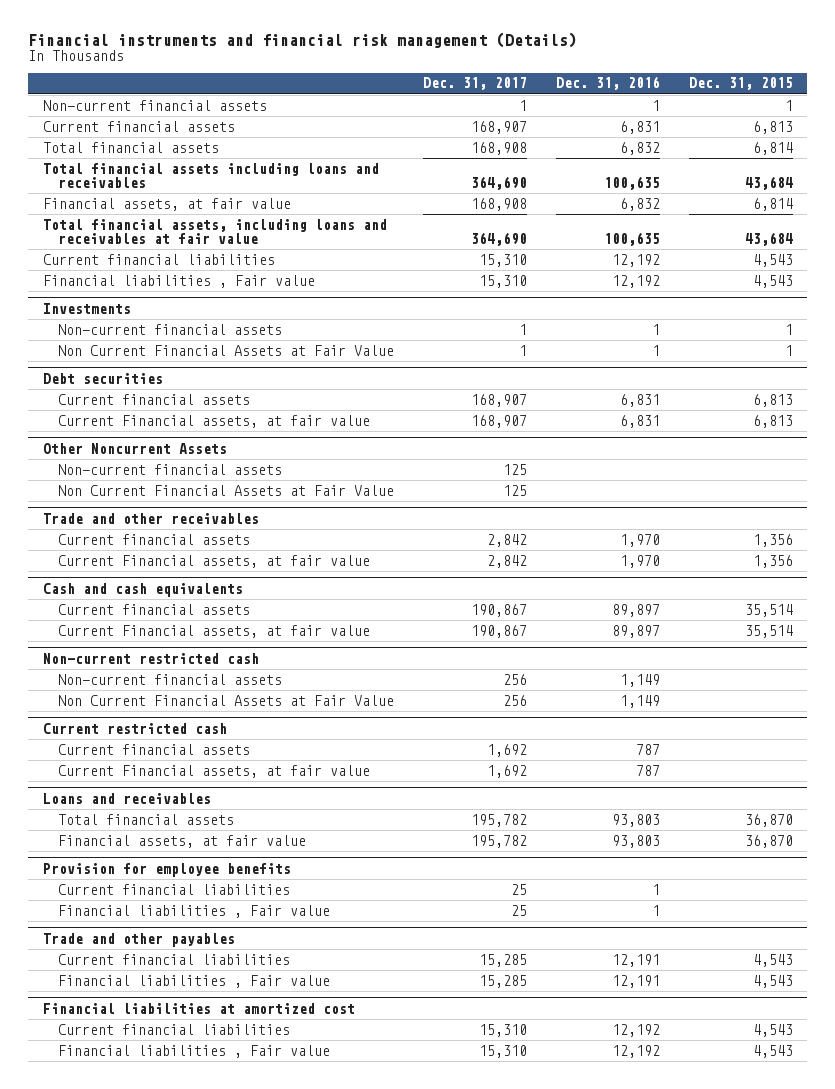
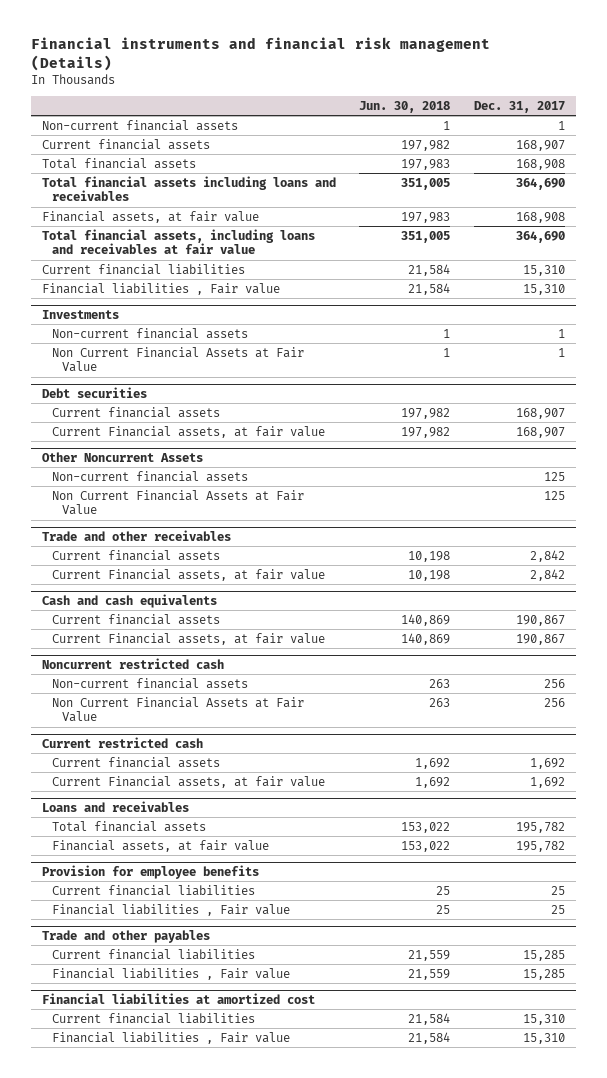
[555,76,660,91] Dec. 31, 2016 -> none
[688,77,793,91] Dec. 31, 2015 -> none
none -> [359,100,451,113] Jun. 30, 2018
[42,652,259,664] Non-current restricted cash -> [42,658,225,670] Noncurrent restricted cash

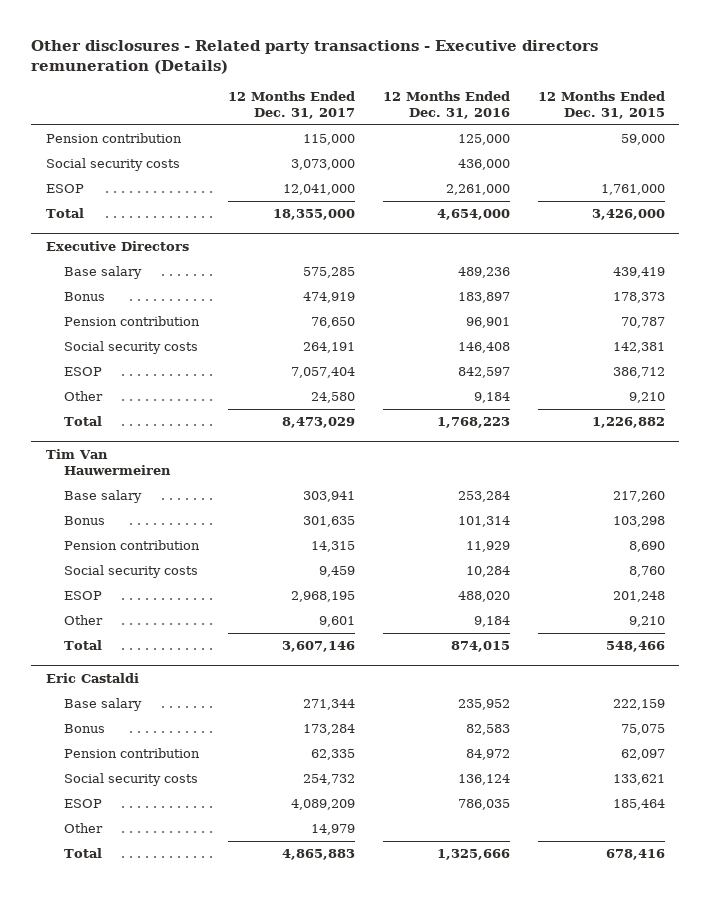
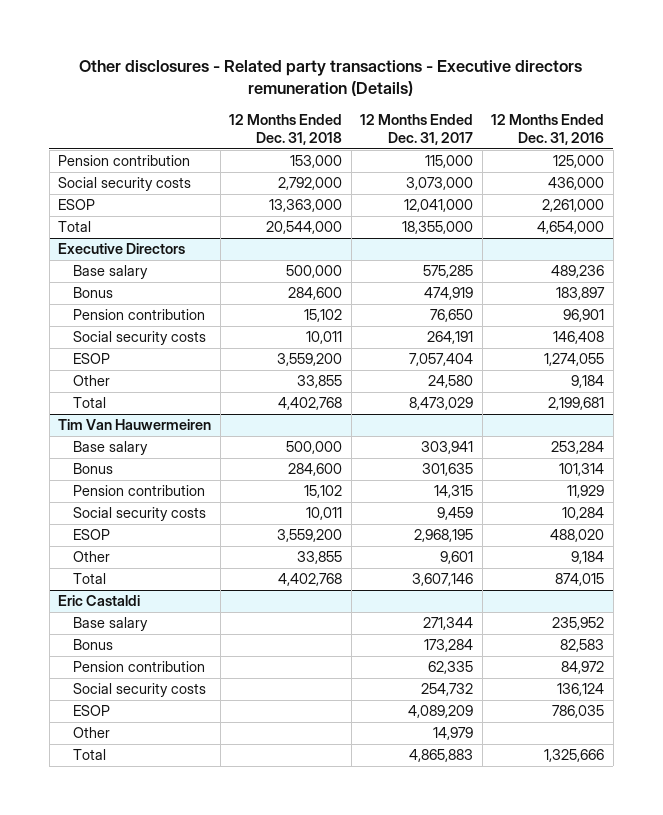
[538,91,666,119] 12 Months Ended Dec. 31, 2015 -> none
none -> [229,113,343,145] 12 Months Ended Dec. 31, 2018
[457,367,510,379] 842,597 -> [544,353,605,367] 1,274,055
[436,417,510,429] 1,768,223 -> [548,397,605,411] 2,199,681

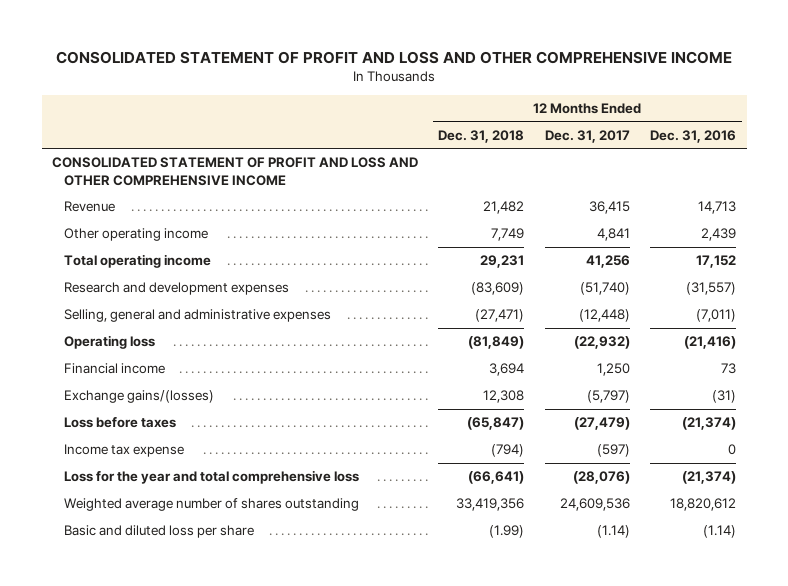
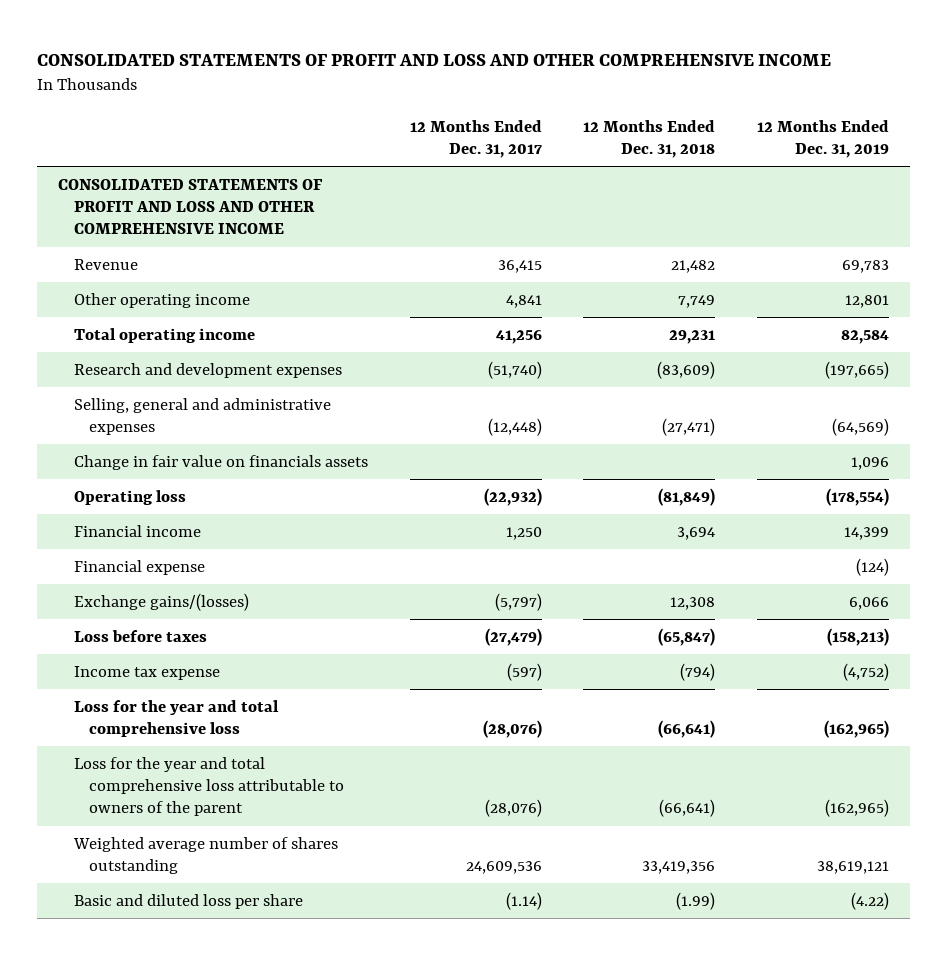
[56,50,733,64] CONSOLIDATED STATEMENT OF PROFIT AND LOSS AND OTHER COMPREHENSIVE INCOME -> [37,53,832,66] CONSOLIDATED STATEMENTS OF PROFIT AND LOSS AND OTHER COMPREHENSIVE INCOME
[650,129,737,143] Dec. 31, 2016 -> none
none -> [757,119,890,158] 12 Months Ended Dec. 31, 2019
[51,157,418,186] CONSOLIDATED STATEMENT OF PROFIT AND LOSS AND OTHER COMPREHENSIVE INCOME -> [58,178,324,235] CONSOLIDATED STATEMENTS OF PROFIT AND LOSS AND OTHER COMPREHENSIVE INCOME
none -> [73,454,368,470] Change in fair value on financials assets
none -> [73,559,205,575] Financial expense
none -> [73,756,345,817] Loss for the year and total comprehensive loss attributable to owners of the parent

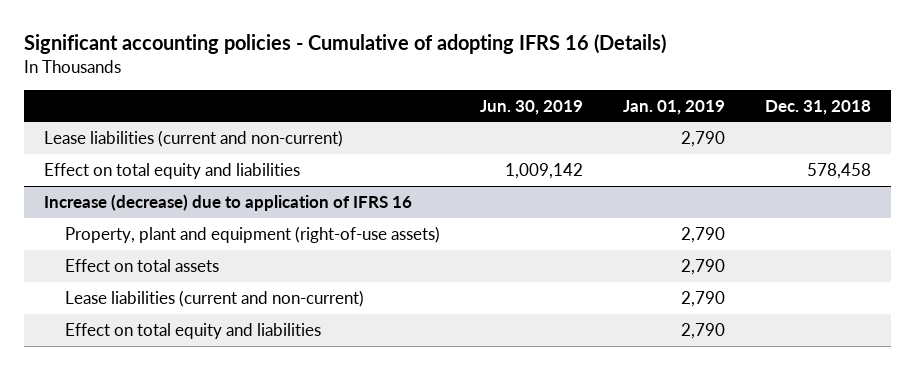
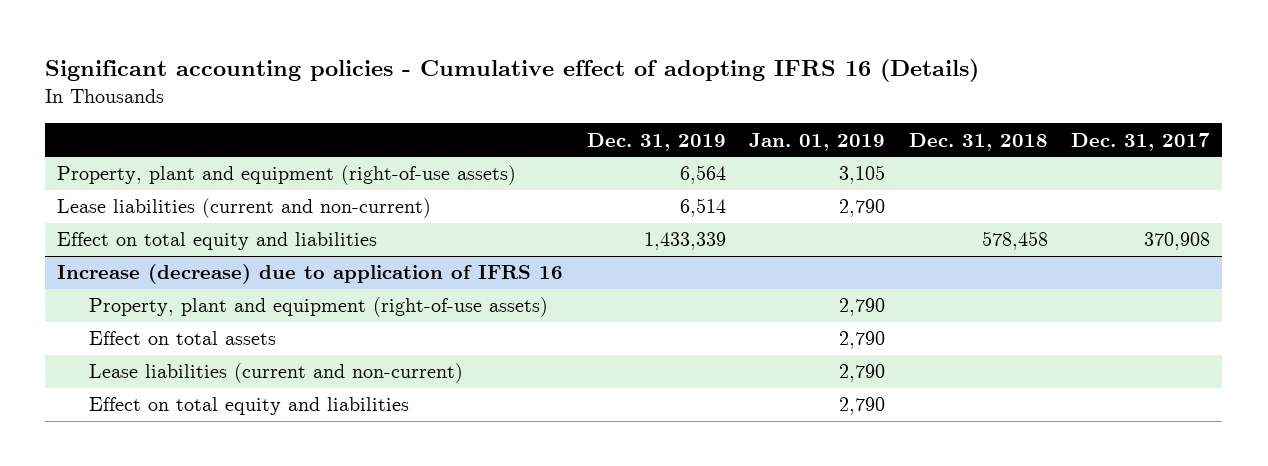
[23,33,666,54] Significant accounting policies - Cumulative of adopting IFRS 16 (Details) -> [45,59,980,83] Significant accounting policies - Cumulative effect of adopting IFRS 16 (Details)
[479,99,583,115] Jun. 30, 2019 -> none
none -> [586,132,726,151] Dec. 31, 2019
none -> [1071,132,1211,151] Dec. 31, 2017
none -> [57,165,517,186] Property, plant and equipment (right-of-use assets)

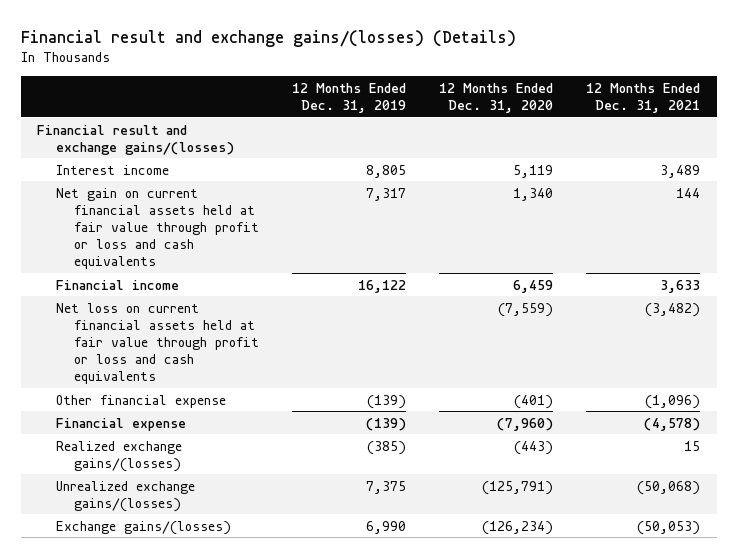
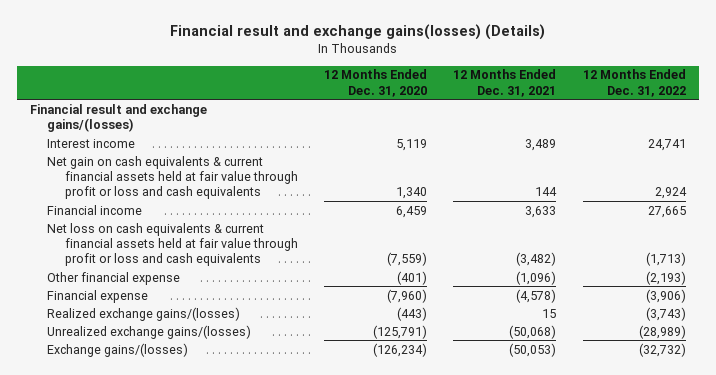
[20,29,516,47] Financial result and exchange gains/(losses) (Details) -> [169,24,545,41] Financial result and exchange gains(losses) (Details)
[291,82,406,113] 12 Months Ended Dec. 31, 2019 -> none
none -> [582,69,686,97] 12 Months Ended Dec. 31, 2022
[55,187,259,269] Net gain on current financial assets held at fair value through profit or loss and cash equivalents -> [47,155,298,199] Net gain on cash equivalents & current financial assets held at fair value through profit or loss and cash equivalents
[55,302,259,384] Net loss on current financial assets held at fair value through profit or loss and cash equivalents -> [47,222,298,266] Net loss on cash equivalents & current financial assets held at fair value through profit or loss and cash equivalents

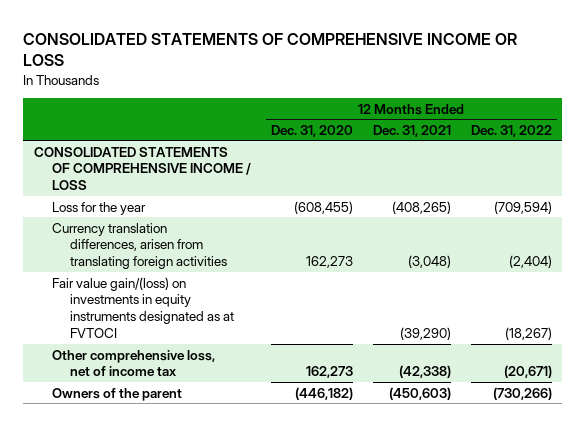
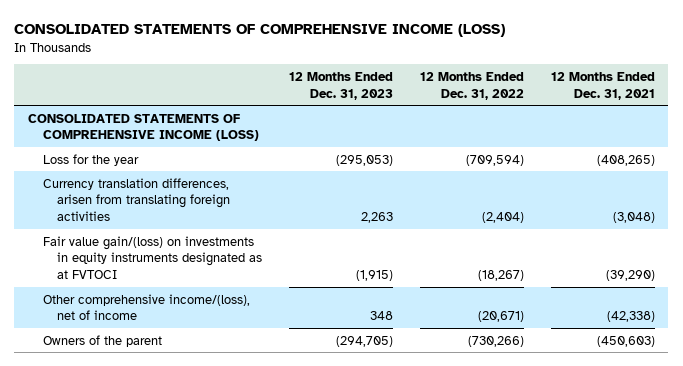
[23,32,518,67] CONSOLIDATED STATEMENTS OF COMPREHENSIVE INCOME OR LOSS -> [14,24,506,38] CONSOLIDATED STATEMENTS OF COMPREHENSIVE INCOME (LOSS)
[270,124,353,137] Dec. 31, 2020 -> none
none -> [289,72,394,100] 12 Months Ended Dec. 31, 2023
[33,146,251,191] CONSOLIDATED STATEMENTS OF COMPREHENSIVE INCOME / LOSS -> [27,113,259,142] CONSOLIDATED STATEMENTS OF COMPREHENSIVE INCOME (LOSS)
[51,349,215,377] Other comprehensive loss, net of income tax -> [42,293,250,321] Other comprehensive income/(loss), net of income

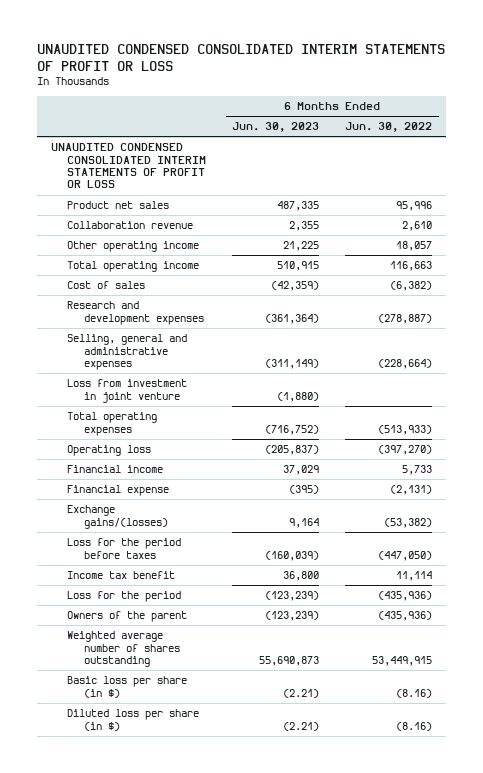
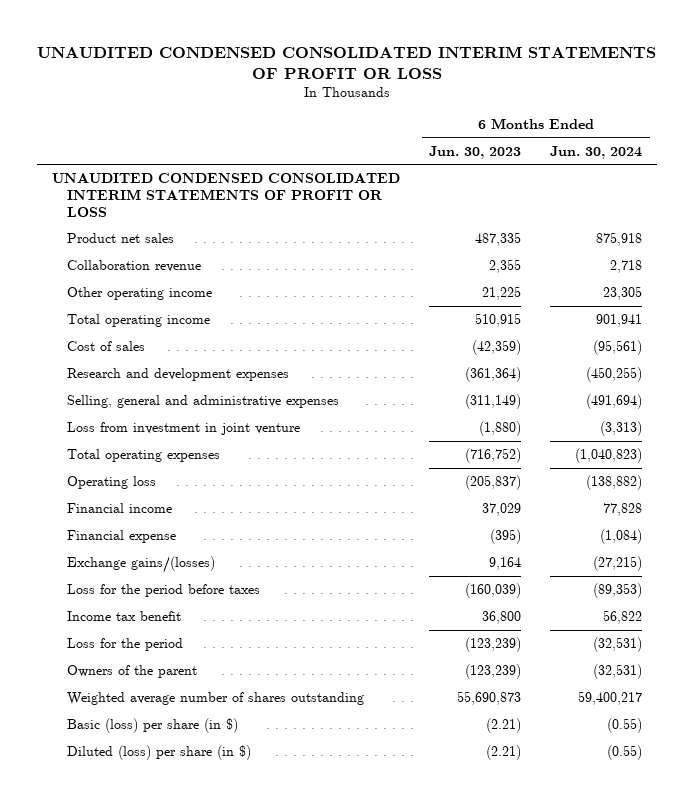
[345,122,433,133] Jun. 30, 2022 -> none
none -> [550,145,643,159] Jun. 30, 2024
[67,676,188,698] Basic loss per share (in $) -> [67,718,239,734] Basic (loss) per share (in $)
[67,709,200,731] Diluted loss per share (in $) -> [67,745,252,761] Diluted (loss) per share (in $)

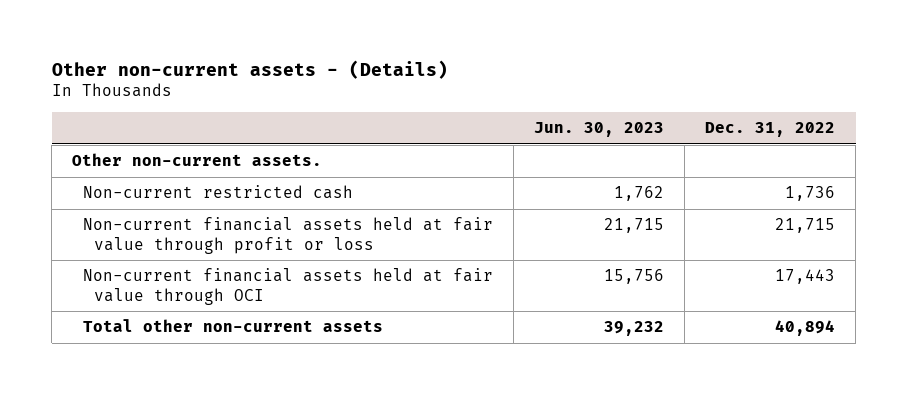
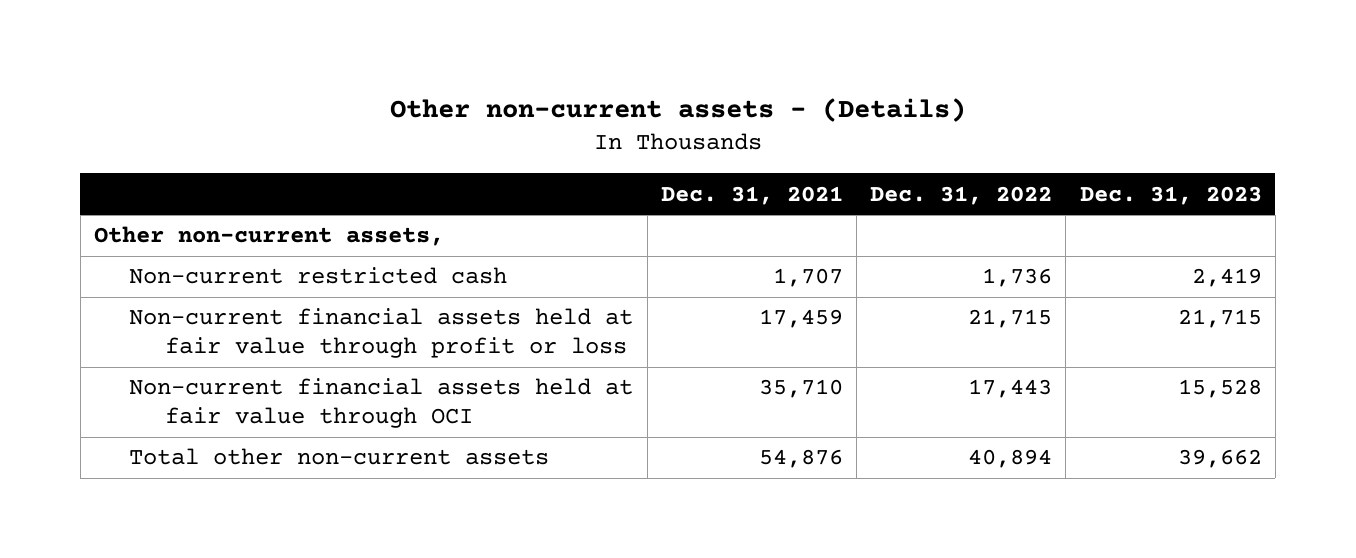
[534,122,665,138] Jun. 30, 2023 -> none
none -> [660,185,843,205] Dec. 31, 2021
none -> [1079,185,1262,205] Dec. 31, 2023
[72,153,323,167] Other non-current assets. -> [94,226,445,247] Other non-current assets,

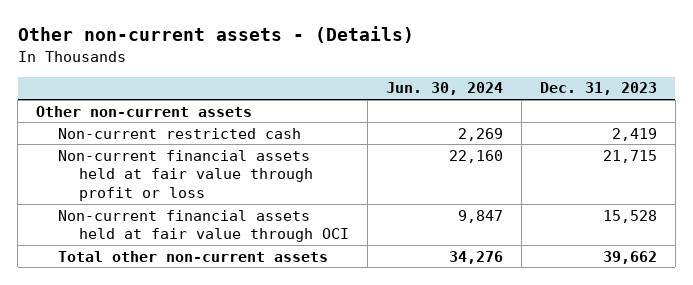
[660,185,843,205] Dec. 31, 2021 -> none
[870,185,1053,205] Dec. 31, 2022 -> none
none -> [386,82,504,96] Jun. 30, 2024
[94,226,445,247] Other non-current assets, -> [36,105,253,117] Other non-current assets

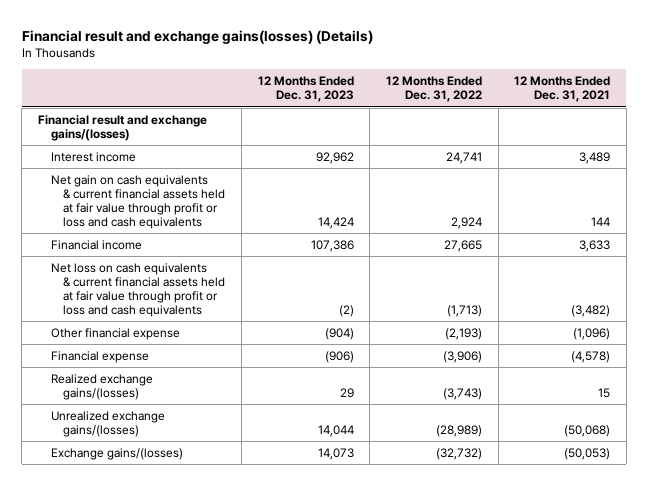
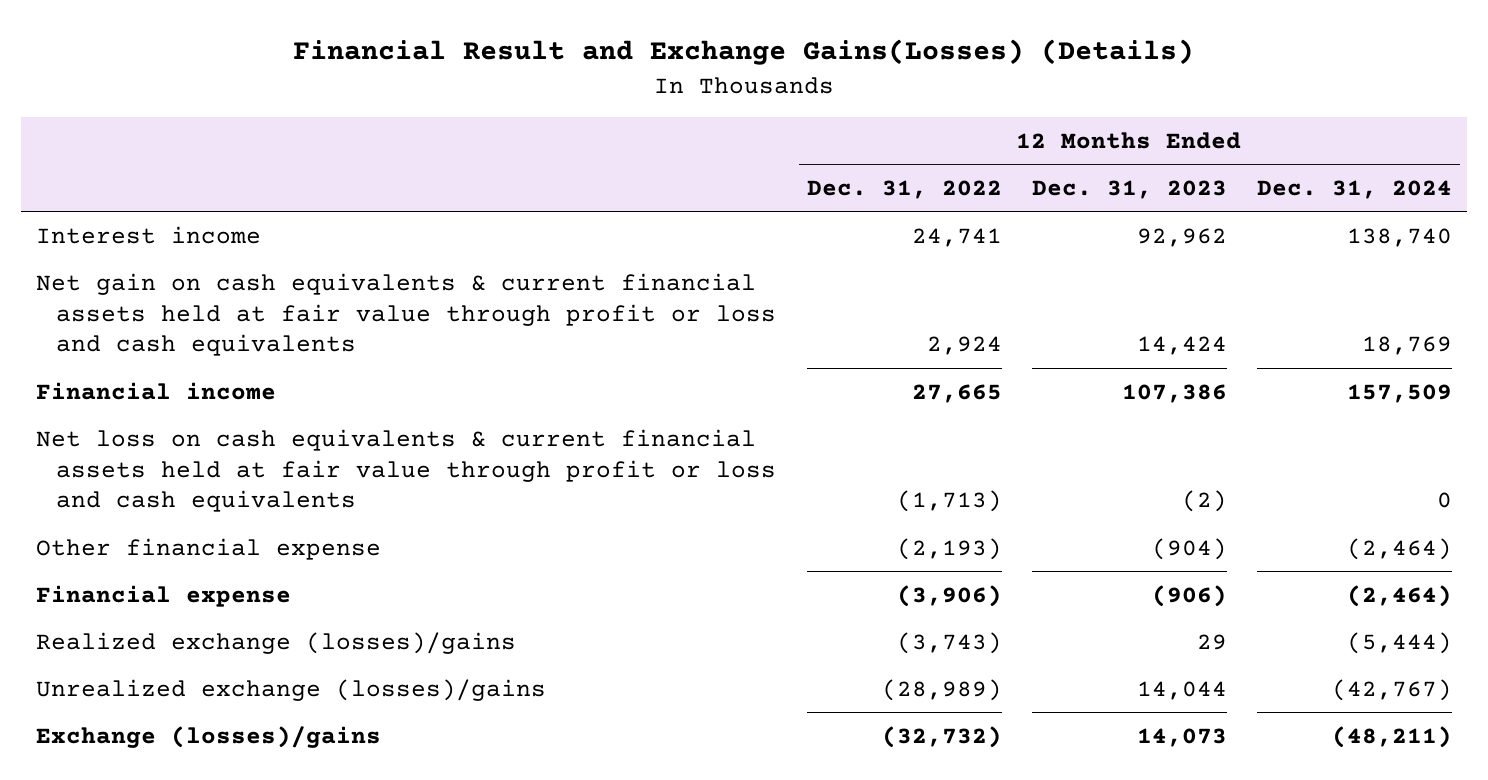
[21,29,373,44] Financial result and exchange gains(losses) (Details) -> [293,39,1195,66] Financial Result and Exchange Gains(Losses) (Details)
[514,76,611,103] 12 Months Ended Dec. 31, 2021 -> none
none -> [1257,179,1453,199] Dec. 31, 2024
[38,114,208,142] Financial result and exchange gains/(losses) -> none
[50,373,153,401] Realized exchange gains/(losses) -> [36,631,517,654] Realized exchange (losses)/gains
[50,410,165,438] Unrealized exchange gains/(losses) -> [36,678,547,701] Unrealized exchange (losses)/gains
[50,447,183,460] Exchange gains/(losses) -> [36,725,382,748] Exchange (losses)/gains

